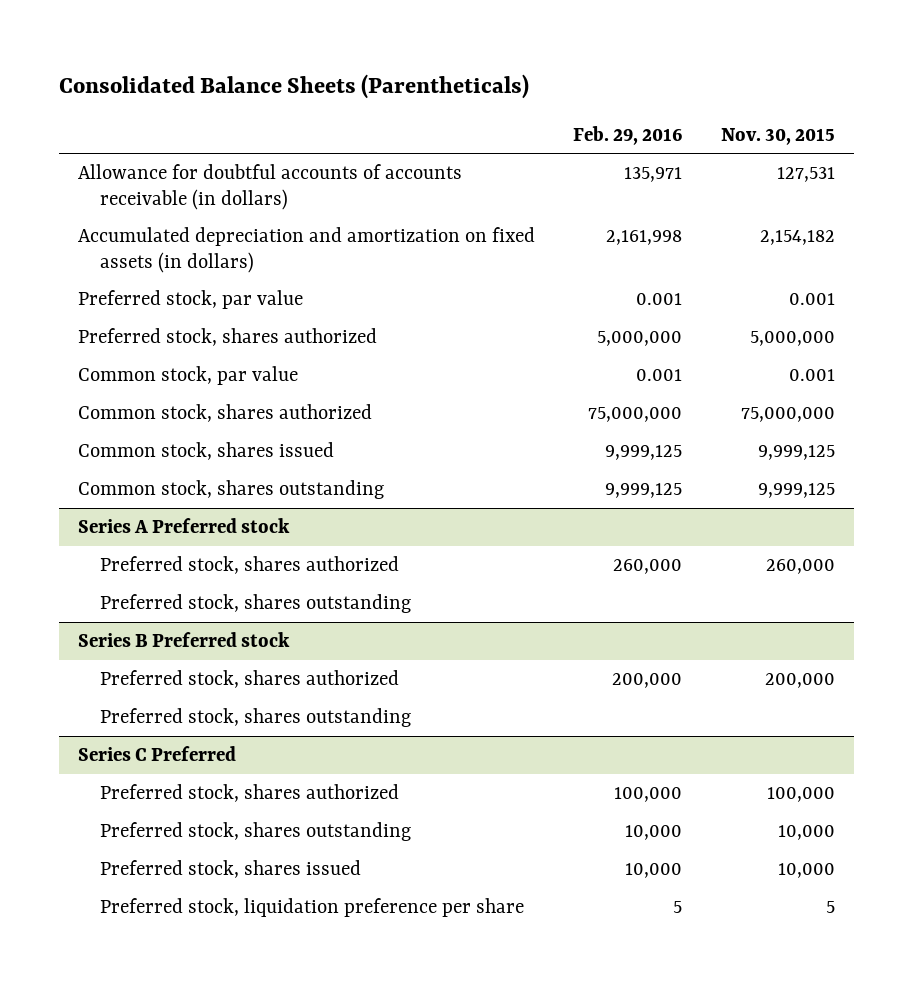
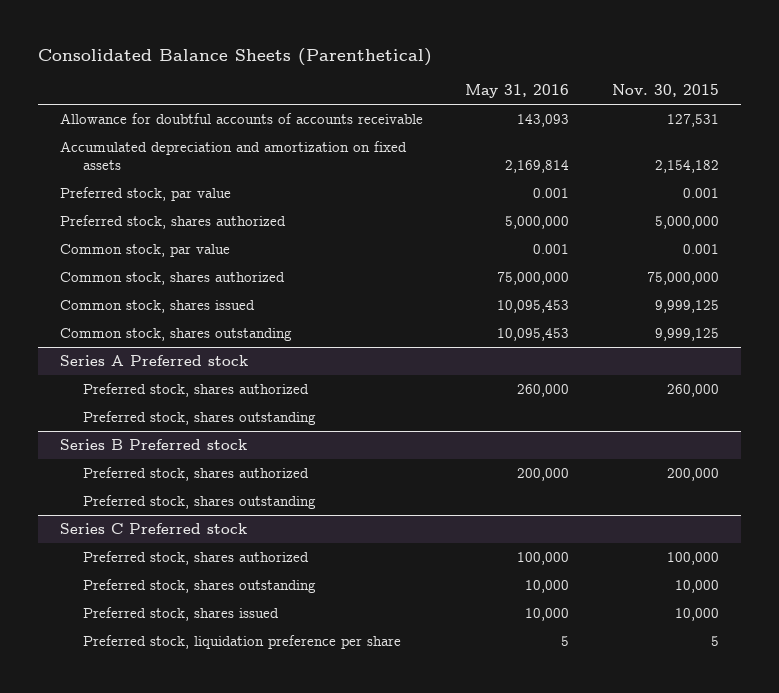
[59,74,530,100] Consolidated Balance Sheets (Parentheticals) -> [38,48,433,67] Consolidated Balance Sheets (Parenthetical)
[573,125,683,145] Feb. 29, 2016 -> none
none -> [465,84,570,99] May 31, 2016
[78,164,463,210] Allowance for doubtful accounts of accounts receivable (in dollars) -> [59,113,423,125] Allowance for doubtful accounts of accounts receivable
[78,227,536,273] Accumulated depreciation and amortization on fixed assets (in dollars) -> [59,141,407,171] Accumulated depreciation and amortization on fixed assets
[78,746,237,762] Series C Preferred -> [59,523,247,535] Series C Preferred stock

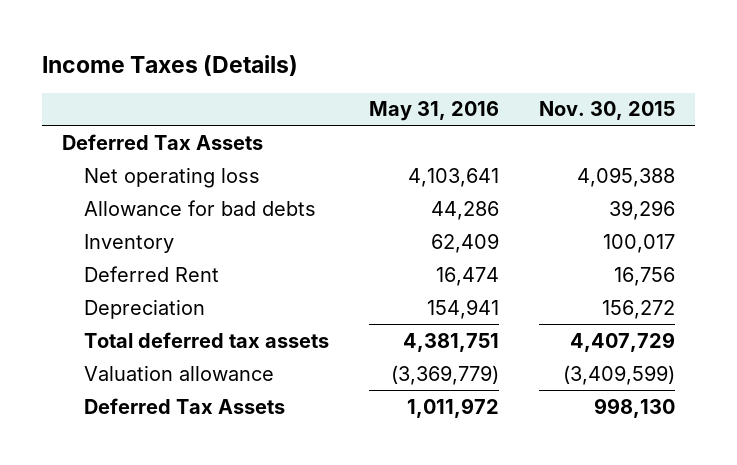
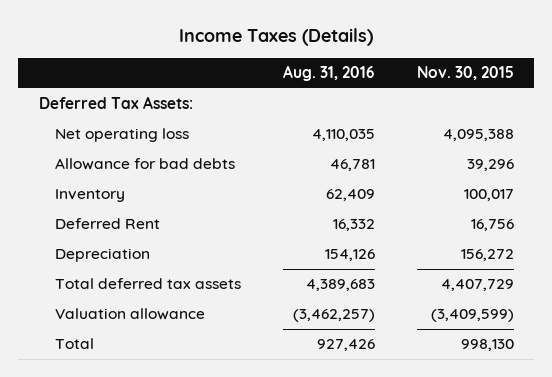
[369,101,500,122] May 31, 2016 -> none
none -> [282,65,375,82] Aug. 31, 2016
[61,133,263,150] Deferred Tax Assets -> [38,96,193,110] Deferred Tax Assets:
[84,397,286,414] Deferred Tax Assets -> [55,338,95,350] Total

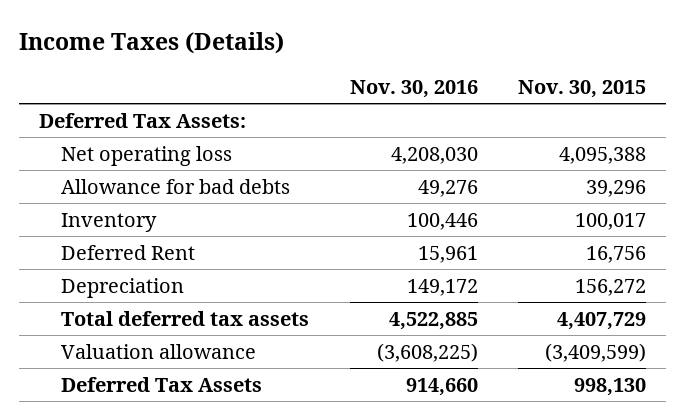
[282,65,375,82] Aug. 31, 2016 -> none
none -> [349,79,478,98] Nov. 30, 2016
[55,338,95,350] Total -> [61,376,263,392] Deferred Tax Assets

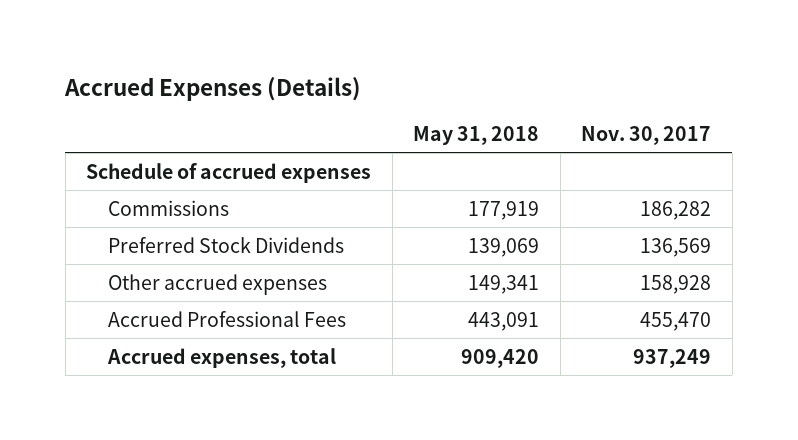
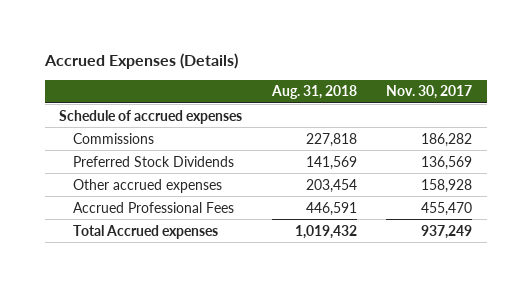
[413,126,540,146] May 31, 2018 -> none
none -> [270,85,357,100] Aug. 31, 2018
[106,347,336,368] Accrued expenses, total -> [73,224,219,239] Total Accrued expenses

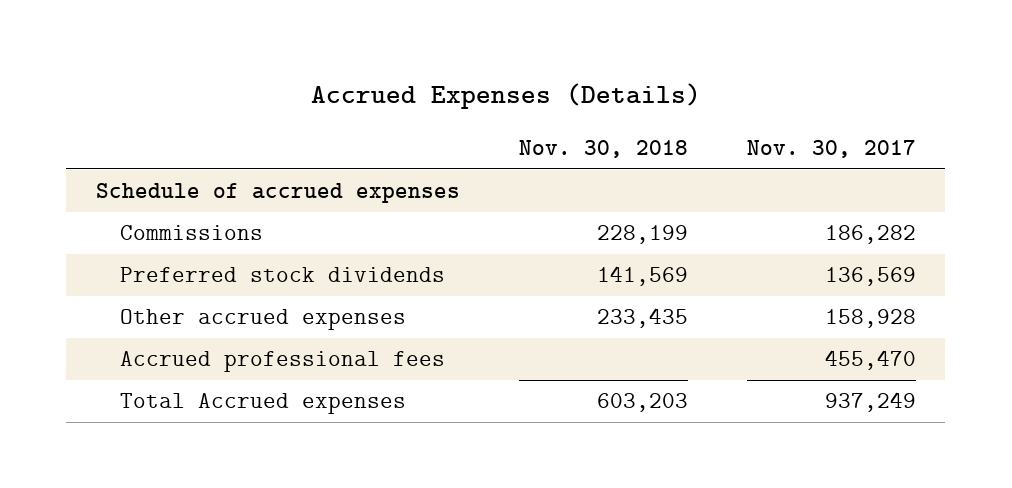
[270,85,357,100] Aug. 31, 2018 -> none
none -> [518,140,688,159] Nov. 30, 2018
[73,155,235,167] Preferred Stock Dividends -> [119,267,445,283] Preferred stock dividends
[73,201,235,213] Accrued Professional Fees -> [119,351,445,373] Accrued professional fees

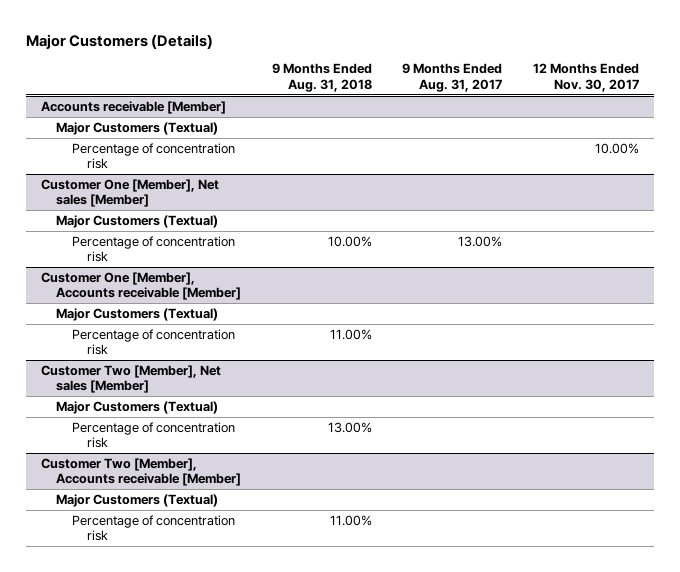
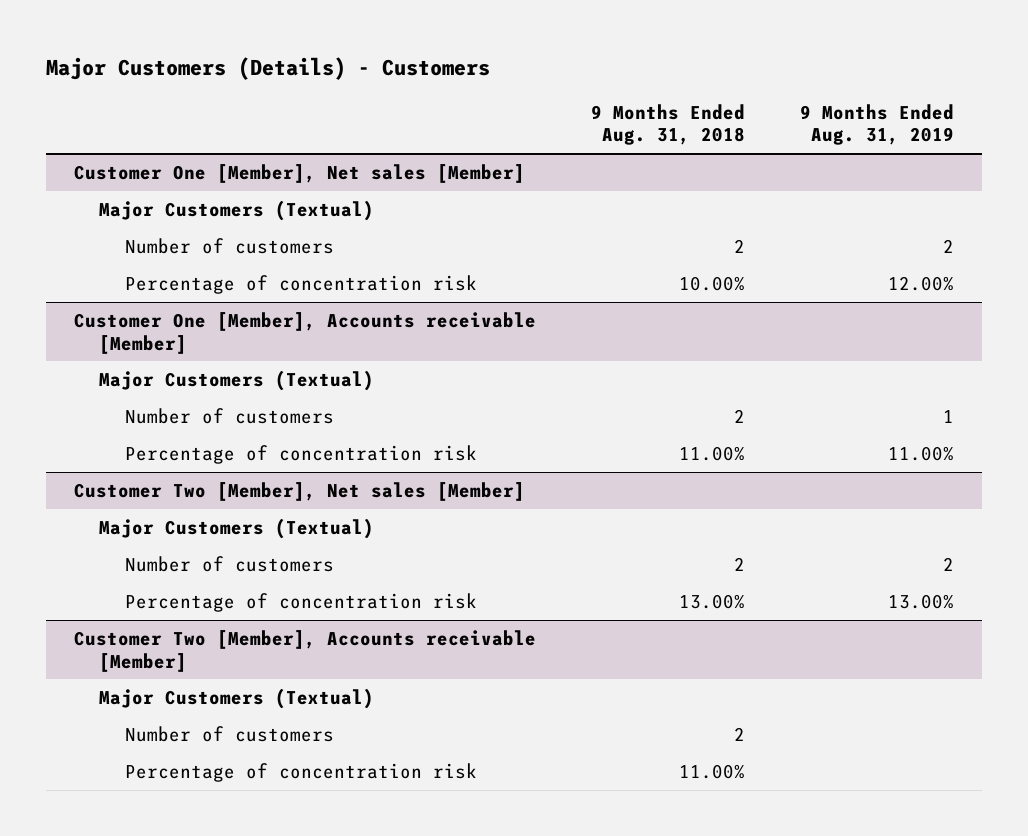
[25,33,213,49] Major Customers (Details) -> [46,57,491,81] Major Customers (Details) - Customers
[402,63,503,93] 9 Months Ended Aug. 31, 2017 -> none
[532,63,639,93] 12 Months Ended Nov. 30, 2017 -> none
none -> [800,103,955,146] 9 Months Ended Aug. 31, 2019
[40,100,226,114] Accounts receivable [Member] -> none
[56,121,219,135] Major Customers (Textual) -> none
[71,142,235,170] Percentage of concentration risk -> none
none -> [124,237,334,254] Number of customers
none -> [124,407,334,424] Number of customers
none -> [124,555,334,572] Number of customers
none -> [124,725,334,742] Number of customers

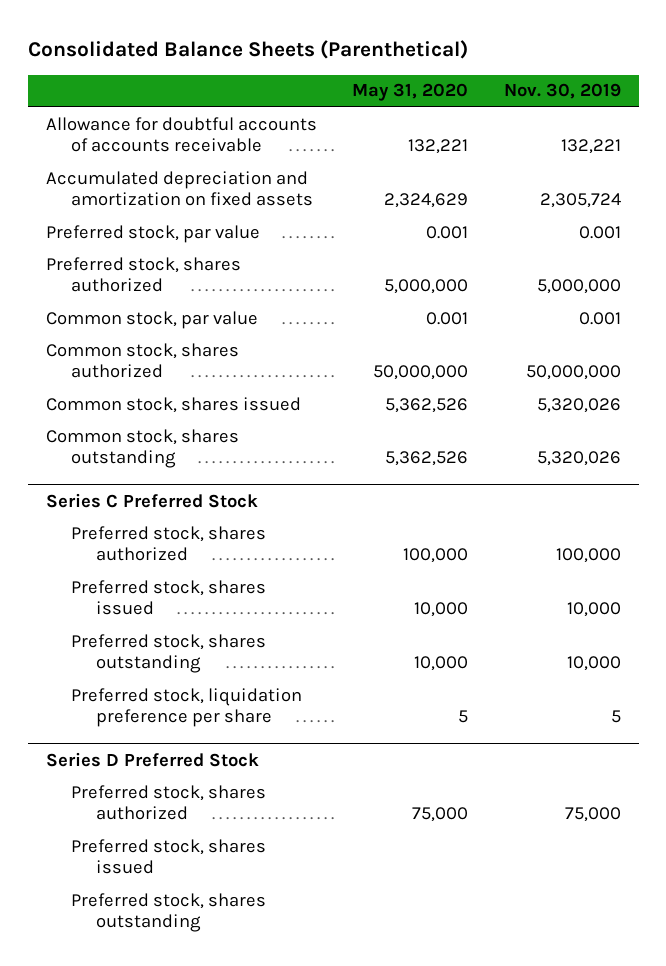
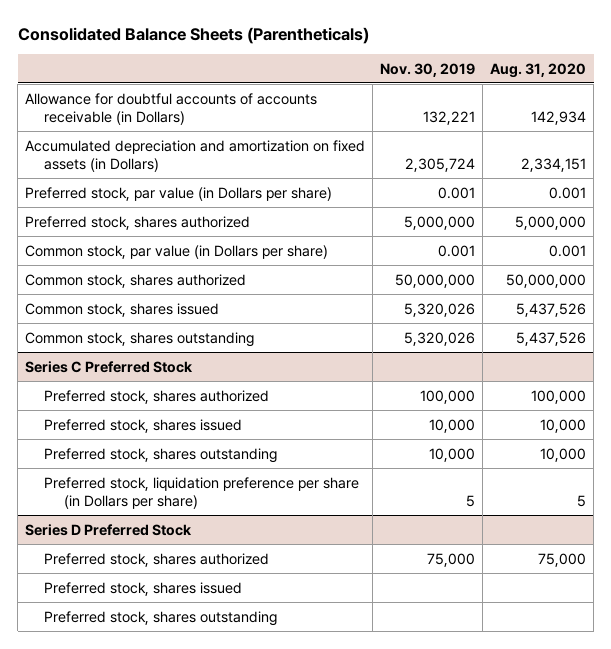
[27,40,468,60] Consolidated Balance Sheets (Parenthetical) -> [17,26,369,44] Consolidated Balance Sheets (Parentheticals)
[352,83,469,102] May 31, 2020 -> none
none -> [490,62,587,78] Aug. 31, 2020
[45,116,317,153] Allowance for doubtful accounts of accounts receivable -> [25,92,318,125] Allowance for doubtful accounts of accounts receivable (in Dollars)
[45,170,313,207] Accumulated depreciation and amortization on fixed assets -> [25,139,366,172] Accumulated depreciation and amortization on fixed assets (in Dollars)
[45,224,260,243] Preferred stock, par value -> [25,186,333,201] Preferred stock, par value (in Dollars per share)
[45,310,258,329] Common stock, par value -> [25,244,329,259] Common stock, par value (in Dollars per share)
[70,687,302,728] Preferred stock, liquidation preference per share -> [44,476,360,509] Preferred stock, liquidation preference per share (in Dollars per share)

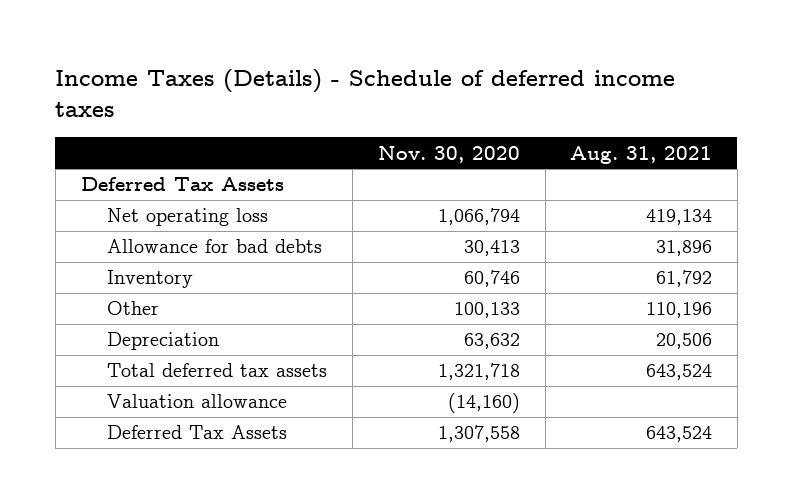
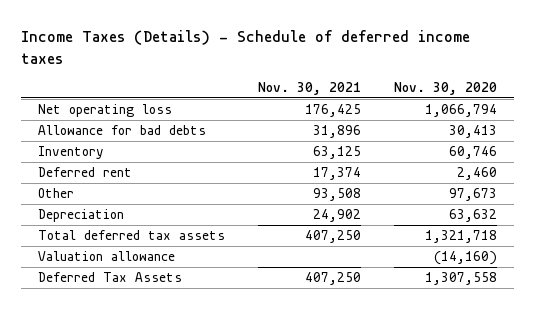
[570,145,713,164] Aug. 31, 2021 -> none
none -> [257,82,361,96] Nov. 30, 2021
[80,177,284,192] Deferred Tax Assets -> none
none -> [37,167,132,178] Deferred rent
[453,302,520,319] 100,133 -> [448,188,497,202] 97,673

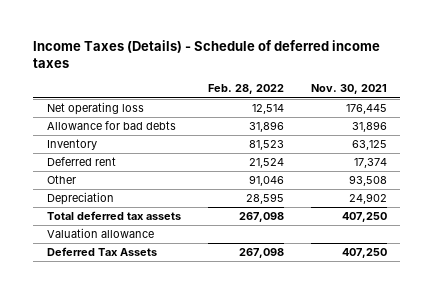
[393,82,497,96] Nov. 30, 2020 -> none
none -> [207,84,284,95] Feb. 28, 2022
[304,104,361,118] 176,425 -> [345,104,387,115] 176,445

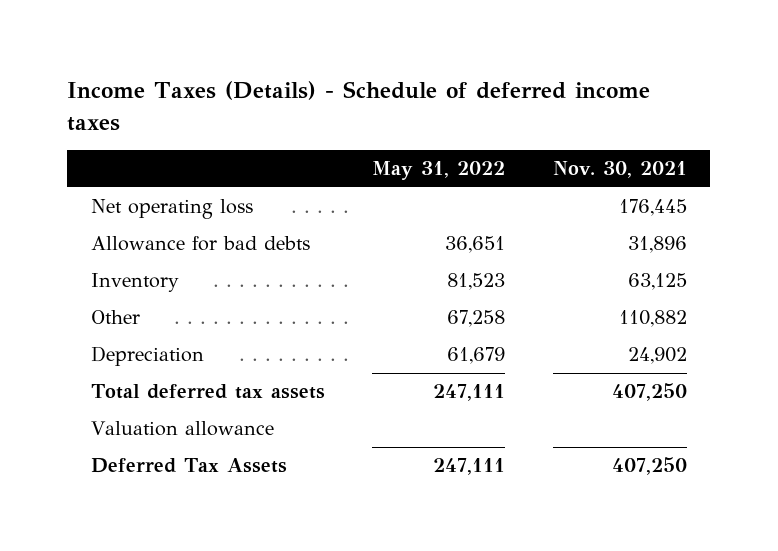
[207,84,284,95] Feb. 28, 2022 -> none
none -> [372,161,506,181] May 31, 2022
[46,157,116,167] Deferred rent -> none
[348,175,387,187] 93,508 -> [618,310,687,328] 110,882

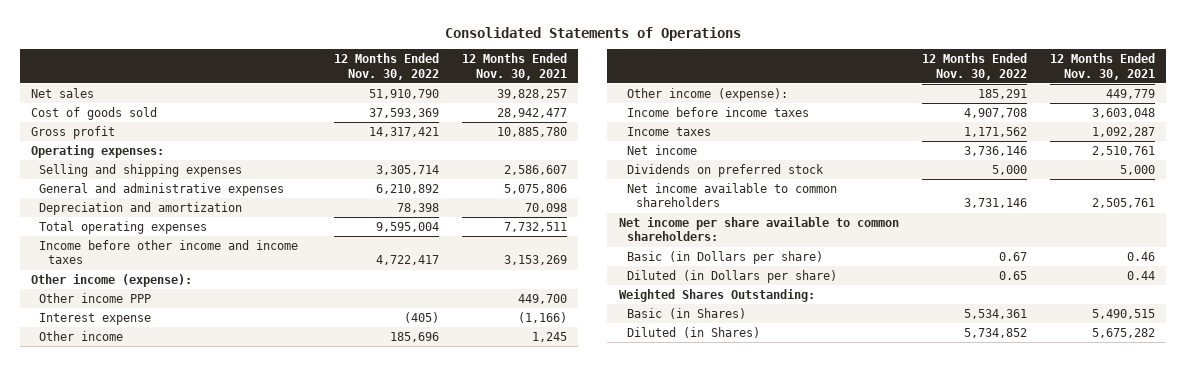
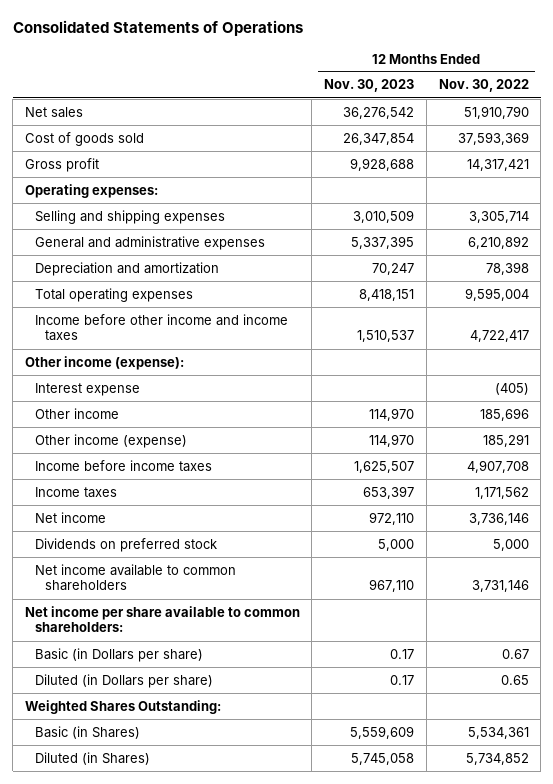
[461,52,567,80] 12 Months Ended Nov. 30, 2021 -> none
none -> [324,79,415,93] Nov. 30, 2023
[39,292,152,303] Other income PPP -> none
[627,87,789,101] Other income (expense): -> [35,433,188,448] Other income (expense)

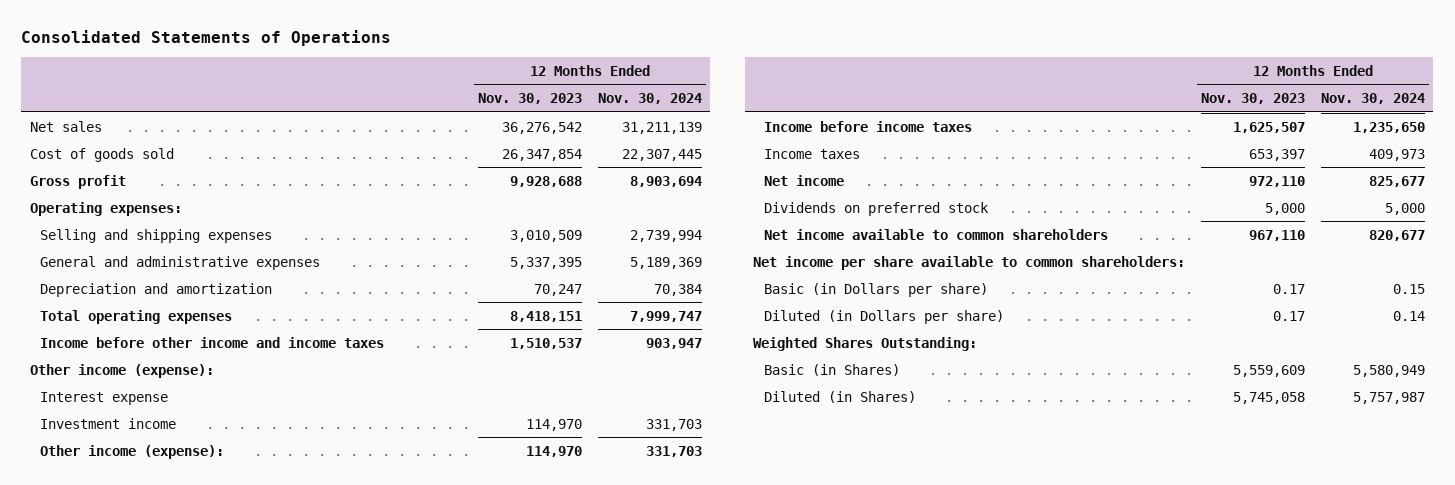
[438,79,529,93] Nov. 30, 2022 -> none
none -> [597,93,702,105] Nov. 30, 2024
[35,407,120,419] Other income -> [40,417,177,429] Investment income
[35,433,188,448] Other income (expense) -> [40,444,225,459] Other income (expense):

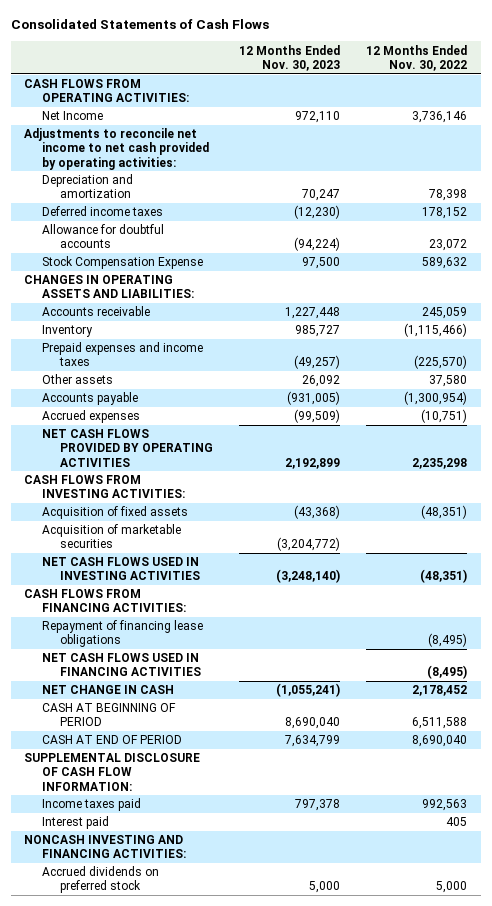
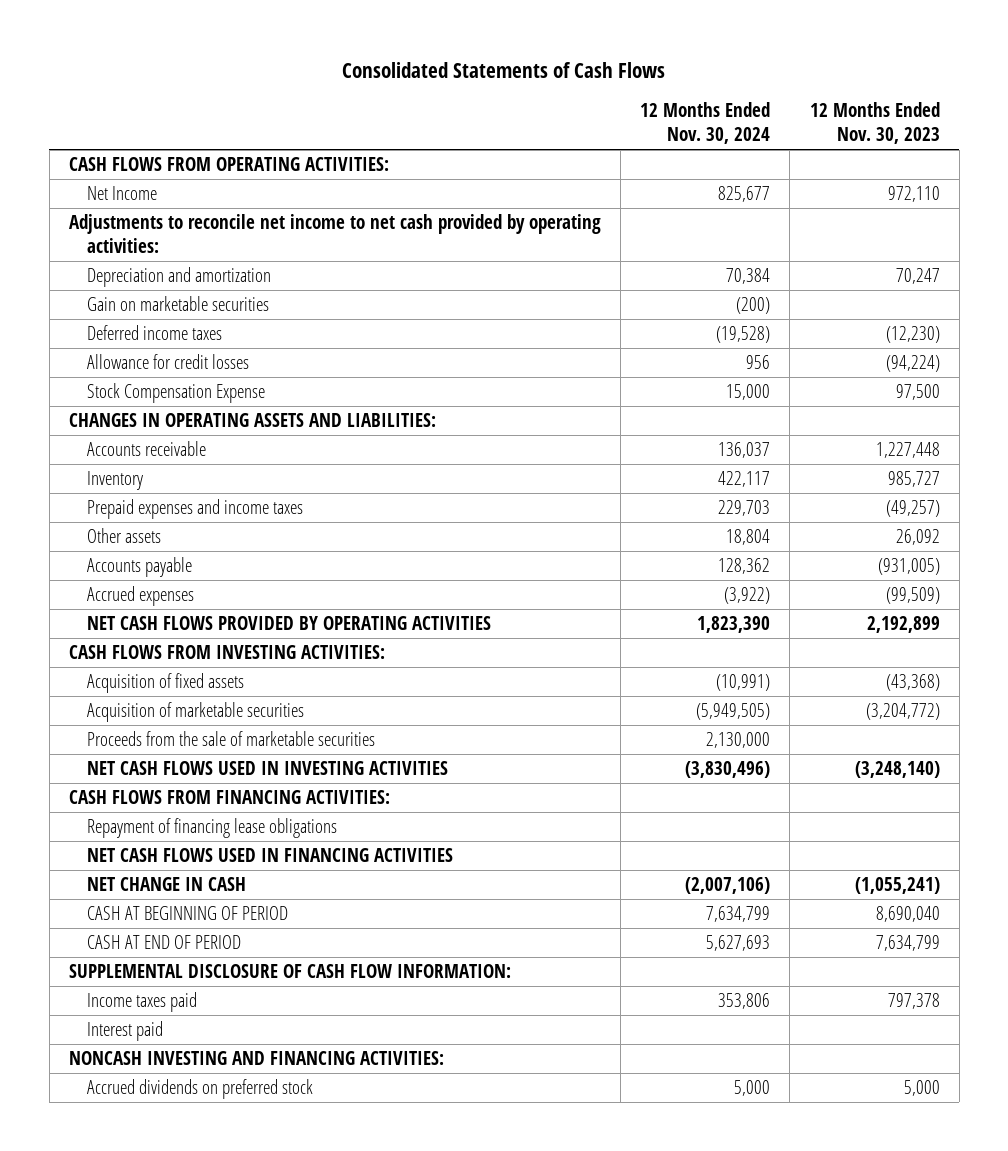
[366,44,468,71] 12 Months Ended Nov. 30, 2022 -> none
none -> [640,102,771,144] 12 Months Ended Nov. 30, 2024
none -> [87,296,270,312] Gain on marketable securities
[42,224,165,249] Allowance for doubtful accounts -> [87,354,250,370] Allowance for credit losses
none -> [87,731,376,747] Proceeds from the sale of marketable securities

